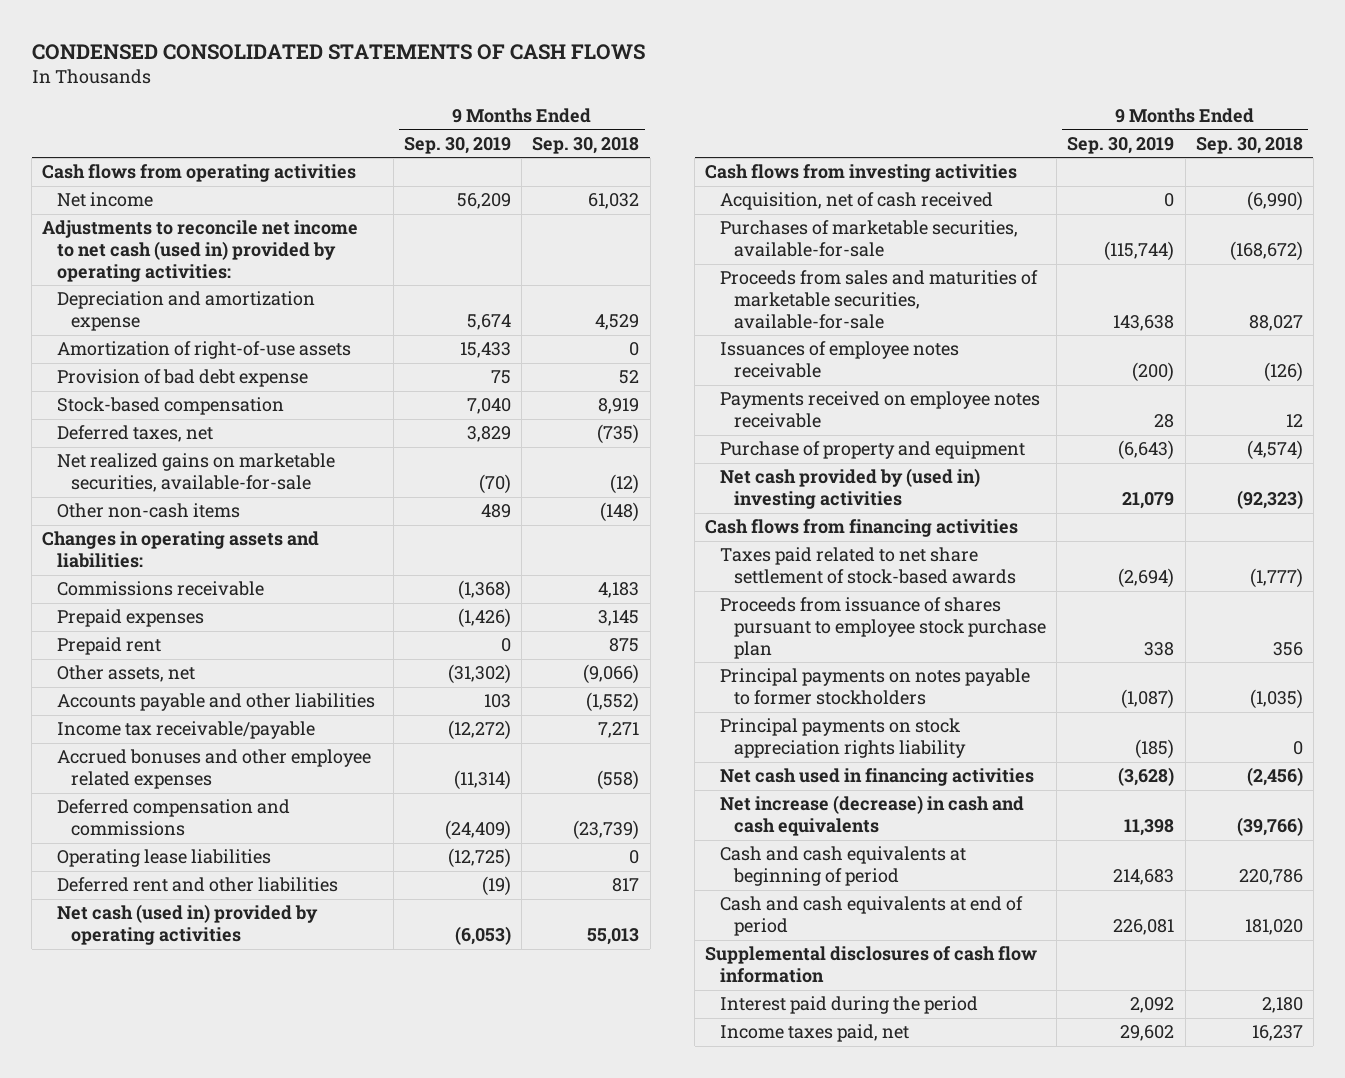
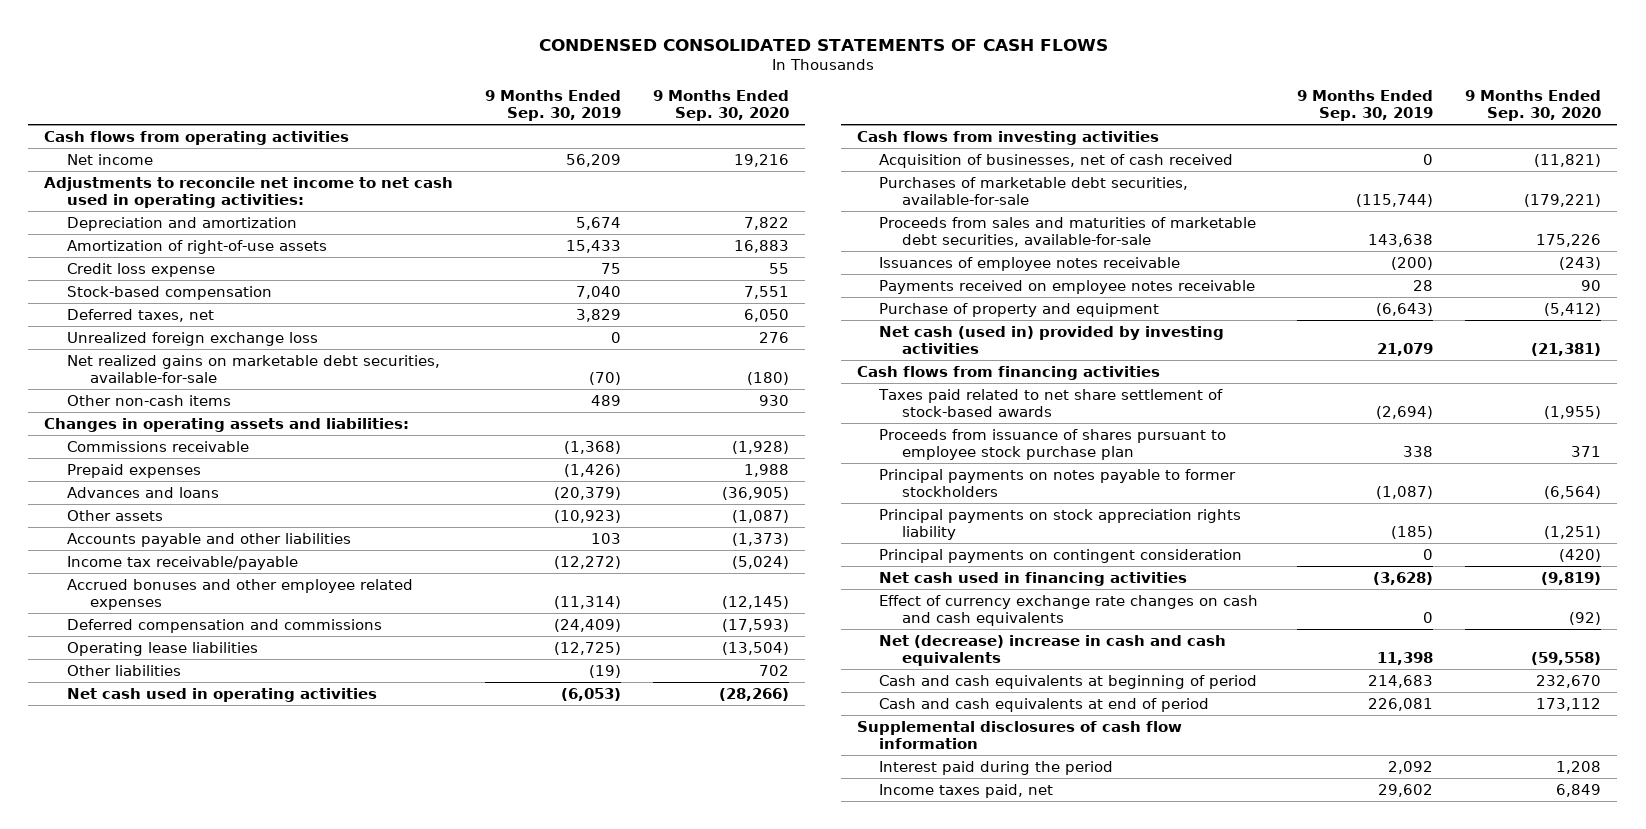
[532,136,640,154] Sep. 30, 2018 -> none
none -> [653,90,790,121] 9 Months Ended Sep. 30, 2020
[42,220,359,282] Adjustments to reconcile net income to net cash (used in) provided by operating activities: -> [44,176,454,208] Adjustments to reconcile net income to net cash used in operating activities:
[56,291,315,331] Depreciation and amortization expense -> [66,216,297,231] Depreciation and amortization
[56,369,308,388] Provision of bad debt expense -> none
none -> [66,262,215,277] Credit loss expense
none -> [66,331,318,346] Unrealized foreign exchange loss
[56,453,335,492] Net realized gains on marketable securities, available-for-sale -> [66,354,440,383] Net realized gains on marketable debt securities, available-for-sale
[56,637,161,656] Prepaid rent -> none
none -> [66,486,219,498] Advances and loans
[56,665,195,683] Other assets, net -> [66,509,163,521] Other assets
[448,664,512,685] (31,302) -> [554,509,622,523] (10,923)
[56,877,338,893] Deferred rent and other liabilities -> none
none -> [66,664,181,676] Other liabilities
[56,904,318,945] Net cash (used in) provided by operating activities -> [66,687,377,702] Net cash used in operating activities
[719,192,993,211] Acquisition, net of cash received -> [879,153,1234,168] Acquisition of businesses, net of cash received
[719,220,1018,257] Purchases of marketable securities, available-for-sale -> [879,176,1189,205] Purchases of marketable debt securities, available-for-sale
[719,270,1038,329] Proceeds from sales and maturities of marketable securities, available-for-sale -> [879,216,1257,247] Proceeds from sales and maturities of marketable debt securities, available-for-sale
[719,468,980,509] Net cash provided by (used in) investing activities -> [879,325,1225,354] Net cash (used in) provided by investing activities
none -> [879,548,1243,563] Principal payments on contingent consideration
none -> [879,594,1259,626] Effect of currency exchange rate changes on cash and cash equivalents
[719,795,1024,836] Net increase (decrease) in cash and cash equivalents -> [879,634,1227,666] Net (decrease) increase in cash and cash equivalents

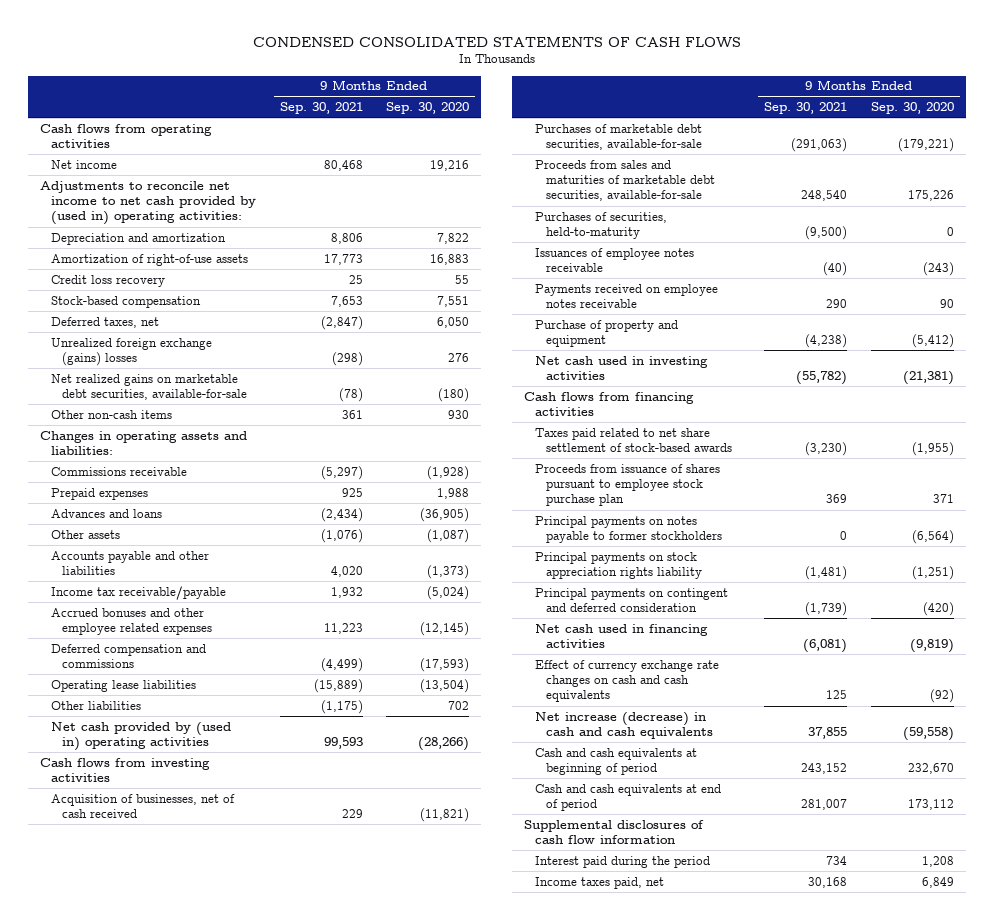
[485,90,622,121] 9 Months Ended Sep. 30, 2019 -> none
none -> [279,102,363,115] Sep. 30, 2021
[44,176,454,208] Adjustments to reconcile net income to net cash used in operating activities: -> [39,180,256,226] Adjustments to reconcile net income to net cash provided by (used in) operating activities:
[66,262,215,277] Credit loss expense -> [50,274,165,287] Credit loss recovery
[66,331,318,346] Unrealized foreign exchange loss -> [50,337,212,367] Unrealized foreign exchange (gains) losses
[66,687,377,702] Net cash used in operating activities -> [50,721,231,752] Net cash provided by (used in) operating activities
none -> [535,211,668,240] Purchases of securities, held-to-maturity
[879,325,1225,354] Net cash (used in) provided by investing activities -> [535,355,709,381] Net cash used in investing activities
[879,548,1243,563] Principal payments on contingent consideration -> [535,587,729,613] Principal payments on contingent and deferred consideration
[879,634,1227,666] Net (decrease) increase in cash and cash equivalents -> [535,711,714,740] Net increase (decrease) in cash and cash equivalents

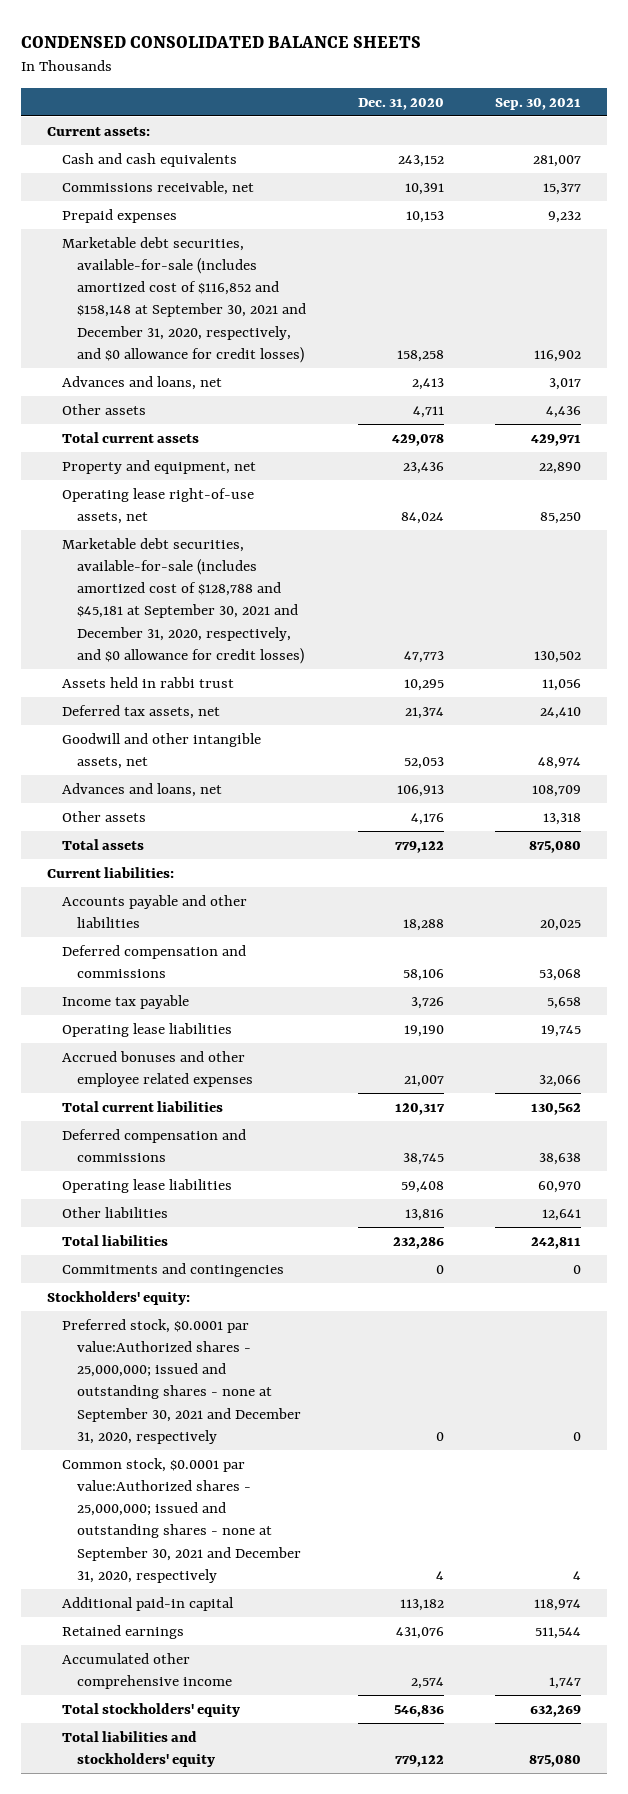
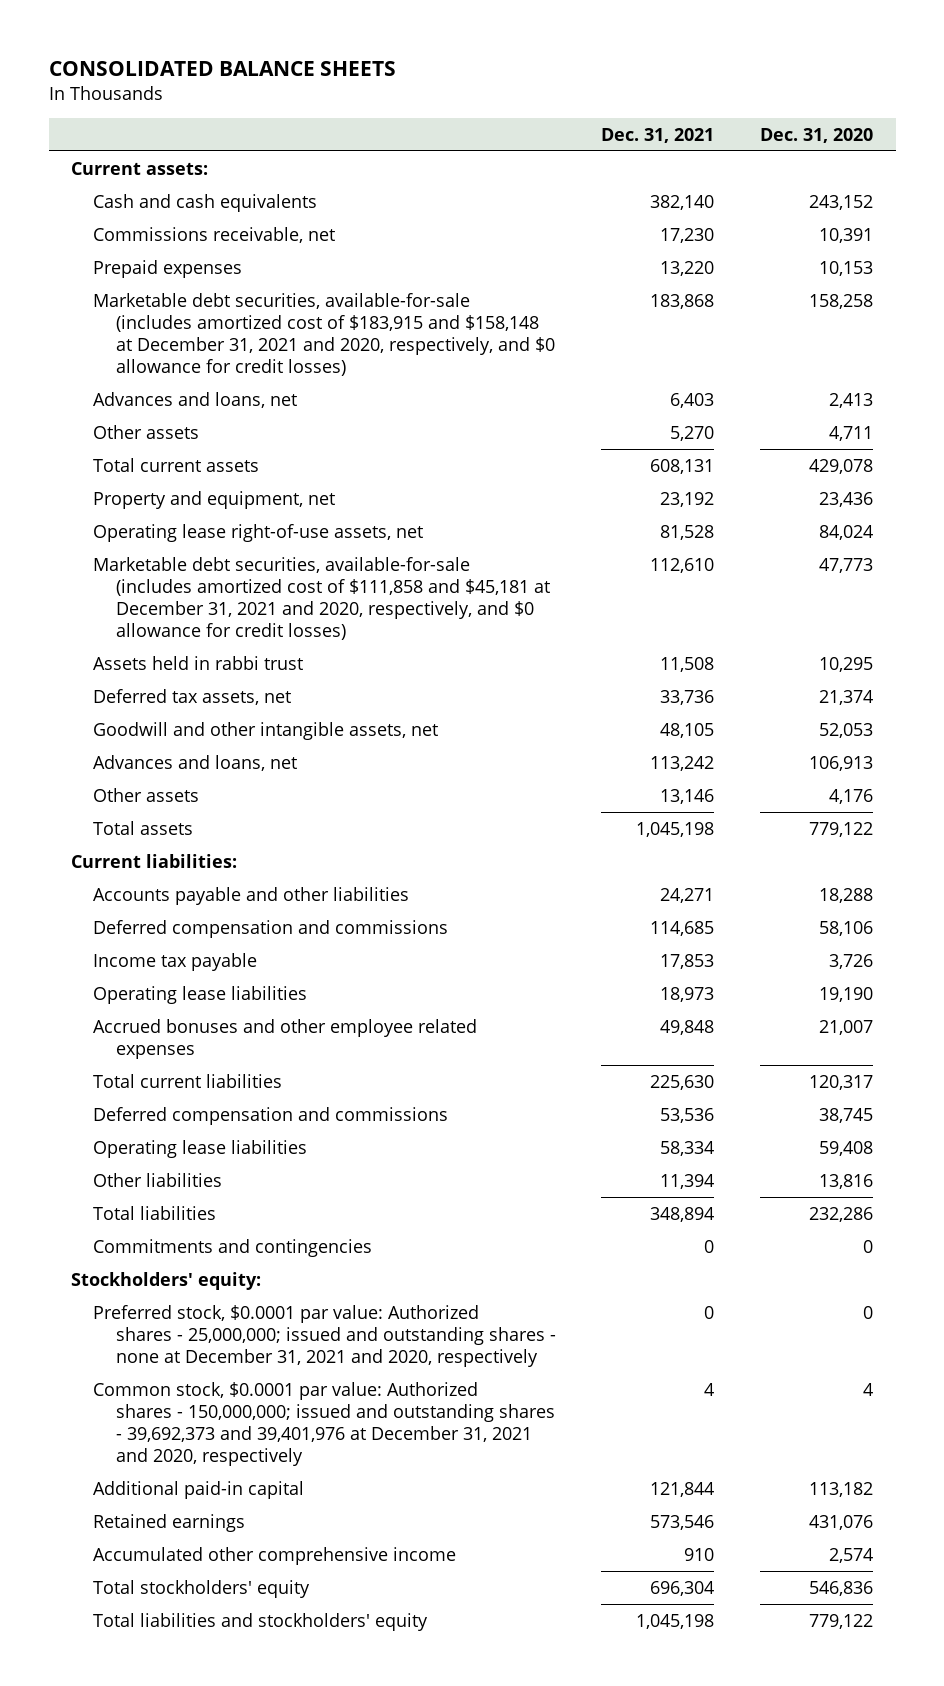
[20,35,421,48] CONDENSED CONSOLIDATED BALANCE SHEETS -> [48,61,396,77] CONSOLIDATED BALANCE SHEETS
[495,97,582,110] Sep. 30, 2021 -> none
none -> [601,127,715,143] Dec. 31, 2021
[62,236,307,363] Marketable debt securities, available-for-sale (includes amortized cost of $116,852 and $158,148 at September 30, 2021 and December 31, 2020, respectively, and $0 allowance for credit losses) -> [93,292,555,377] Marketable debt securities, available-for-sale (includes amortized cost of $183,915 and $158,148 at December 31, 2021 and 2020, respectively, and $0 allowance for credit losses)
[62,537,305,664] Marketable debt securities, available-for-sale (includes amortized cost of $128,788 and $45,181 at September 30, 2021 and December 31, 2020, respectively, and $0 allowance for credit losses) -> [93,556,550,641] Marketable debt securities, available-for-sale (includes amortized cost of $111,858 and $45,181 at December 31, 2021 and 2020, respectively, and $0 allowance for credit losses)
[62,1318,302,1444] Preferred stock, $0.0001 par value:Authorized shares - 25,000,000; issued and outstanding shares - none at September 30, 2021 and December 31, 2020, respectively -> [93,1304,556,1368] Preferred stock, $0.0001 par value: Authorized shares - 25,000,000; issued and outstanding shares - none at December 31, 2021 and 2020, respectively
[62,1457,302,1583] Common stock, $0.0001 par value:Authorized shares - 25,000,000; issued and outstanding shares - none at September 30, 2021 and December 31, 2020, respectively -> [93,1381,555,1467] Common stock, $0.0001 par value: Authorized shares - 150,000,000; issued and outstanding shares - 39,692,373 and 39,401,976 at December 31, 2021 and 2020, respectively

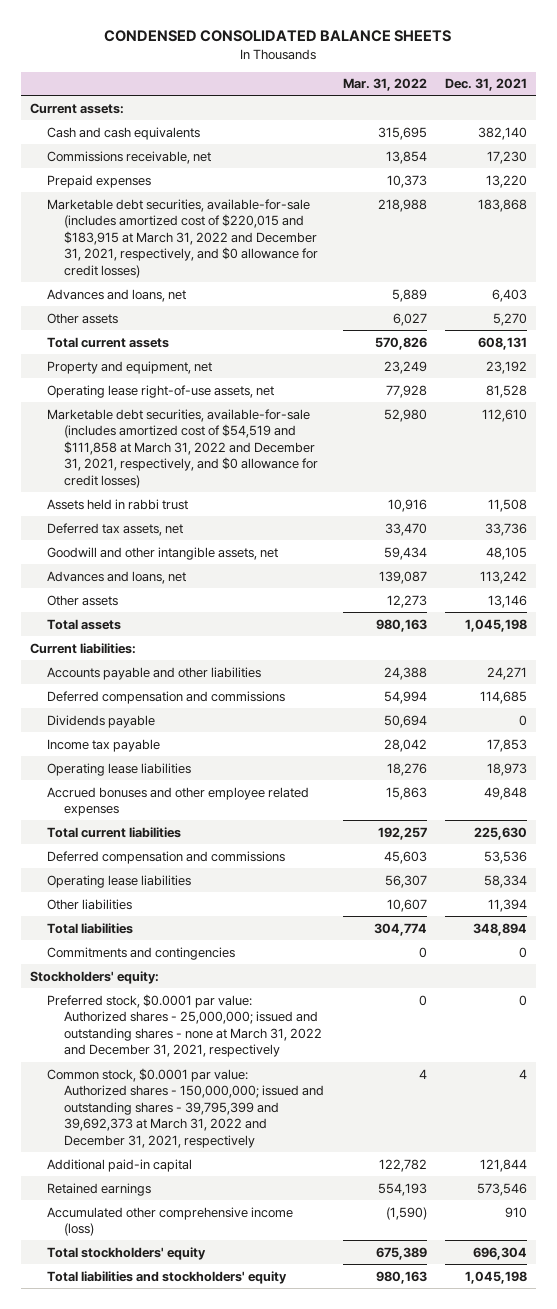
[48,61,396,77] CONSOLIDATED BALANCE SHEETS -> [104,29,452,42] CONDENSED CONSOLIDATED BALANCE SHEETS
[759,127,873,143] Dec. 31, 2020 -> none
none -> [342,78,427,92] Mar. 31, 2022
[93,292,555,377] Marketable debt securities, available-for-sale (includes amortized cost of $183,915 and $158,148 at December 31, 2021 and 2020, respectively, and $0 allowance for credit losses) -> [47,198,319,279] Marketable debt securities, available-for-sale (includes amortized cost of $220,015 and $183,915 at March 31, 2022 and December 31, 2021, respectively, and $0 allowance for credit losses)
[93,556,550,641] Marketable debt securities, available-for-sale (includes amortized cost of $111,858 and $45,181 at December 31, 2021 and 2020, respectively, and $0 allowance for credit losses) -> [47,408,319,489] Marketable debt securities, available-for-sale (includes amortized cost of $54,519 and $111,858 at March 31, 2022 and December 31, 2021, respectively, and $0 allowance for credit losses)
none -> [47,714,156,728] Dividends payable
[93,1304,556,1368] Preferred stock, $0.0001 par value: Authorized shares - 25,000,000; issued and outstanding shares - none at December 31, 2021 and 2020, respectively -> [47,993,323,1058] Preferred stock, $0.0001 par value: Authorized shares - 25,000,000; issued and outstanding shares - none at March 31, 2022 and December 31, 2021, respectively
[93,1381,555,1467] Common stock, $0.0001 par value: Authorized shares - 150,000,000; issued and outstanding shares - 39,692,373 and 39,401,976 at December 31, 2021 and 2020, respectively -> [47,1067,325,1149] Common stock, $0.0001 par value: Authorized shares - 150,000,000; issued and outstanding shares - 39,795,399 and 39,692,373 at March 31, 2022 and December 31, 2021, respectively
[93,1546,457,1565] Accumulated other comprehensive income -> [47,1206,294,1237] Accumulated other comprehensive income (loss)

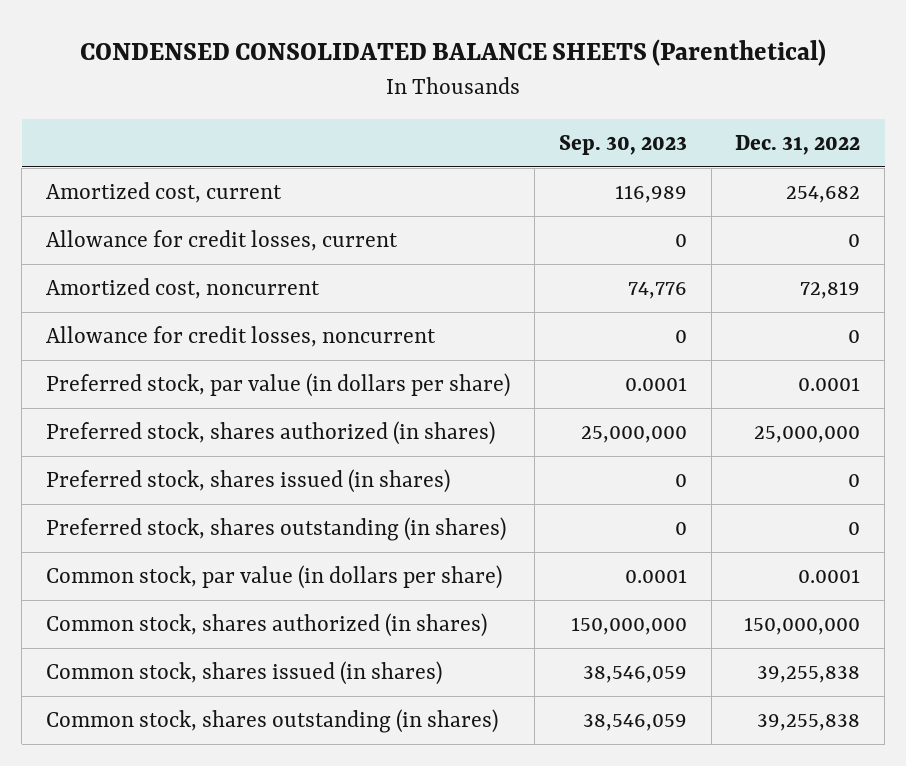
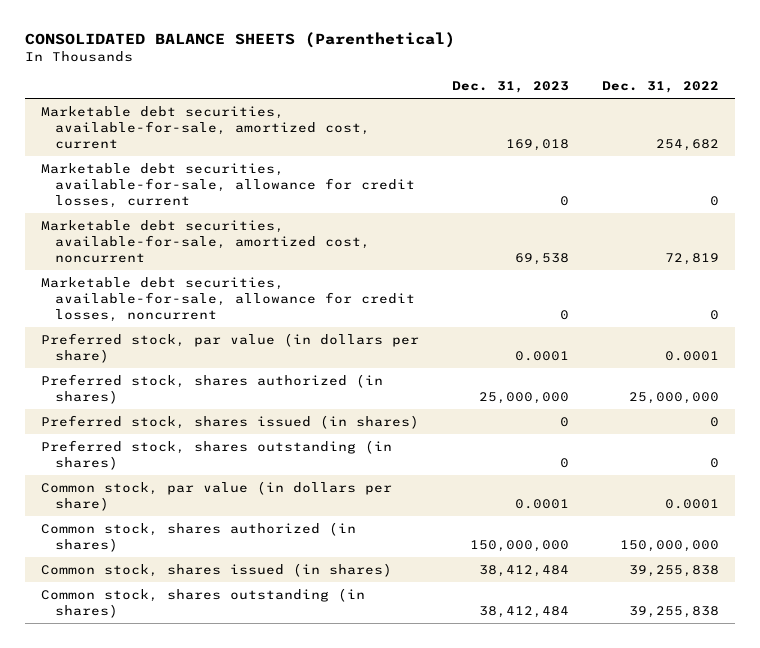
[80,39,827,67] CONDENSED CONSOLIDATED BALANCE SHEETS (Parenthetical) -> [24,32,455,49] CONSOLIDATED BALANCE SHEETS (Parenthetical)
[558,134,687,155] Sep. 30, 2023 -> none
none -> [451,81,569,94] Dec. 31, 2023
[46,181,283,203] Amortized cost, current -> [41,105,370,149] Marketable debt securities, available-for-sale, amortized cost, current
[46,229,399,251] Allowance for credit losses, current -> [41,162,415,208] Marketable debt securities, available-for-sale, allowance for credit losses, current
[46,277,321,299] Amortized cost, noncurrent -> [41,219,370,263] Marketable debt securities, available-for-sale, amortized cost, noncurrent
[46,325,437,347] Allowance for credit losses, noncurrent -> [41,276,415,322] Marketable debt securities, available-for-sale, allowance for credit losses, noncurrent

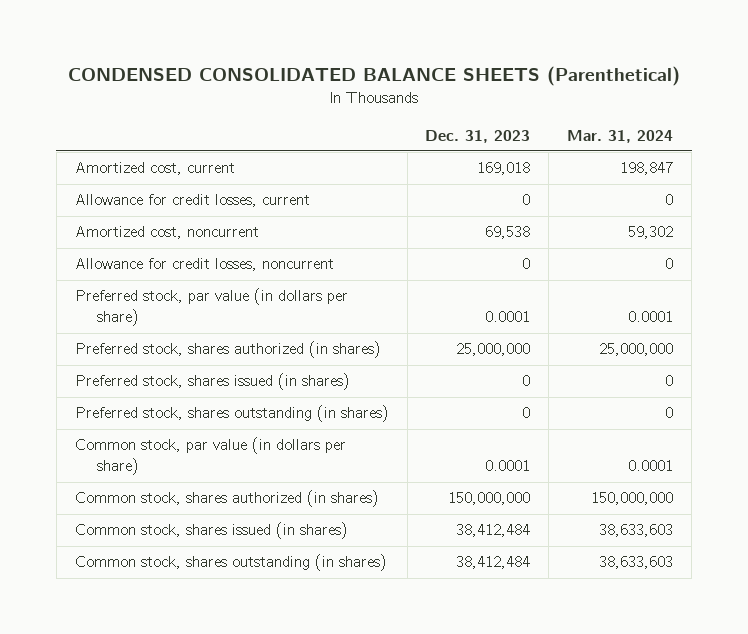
[24,32,455,49] CONSOLIDATED BALANCE SHEETS (Parenthetical) -> [67,66,680,87] CONDENSED CONSOLIDATED BALANCE SHEETS (Parenthetical)
[601,81,719,94] Dec. 31, 2022 -> none
none -> [567,129,674,143] Mar. 31, 2024
[41,105,370,149] Marketable debt securities, available-for-sale, amortized cost, current -> [74,162,235,176] Amortized cost, current
[41,162,415,208] Marketable debt securities, available-for-sale, allowance for credit losses, current -> [74,194,310,208] Allowance for credit losses, current
[41,219,370,263] Marketable debt securities, available-for-sale, amortized cost, noncurrent -> [74,226,259,240] Amortized cost, noncurrent
[41,276,415,322] Marketable debt securities, available-for-sale, allowance for credit losses, noncurrent -> [74,258,334,272] Allowance for credit losses, noncurrent

